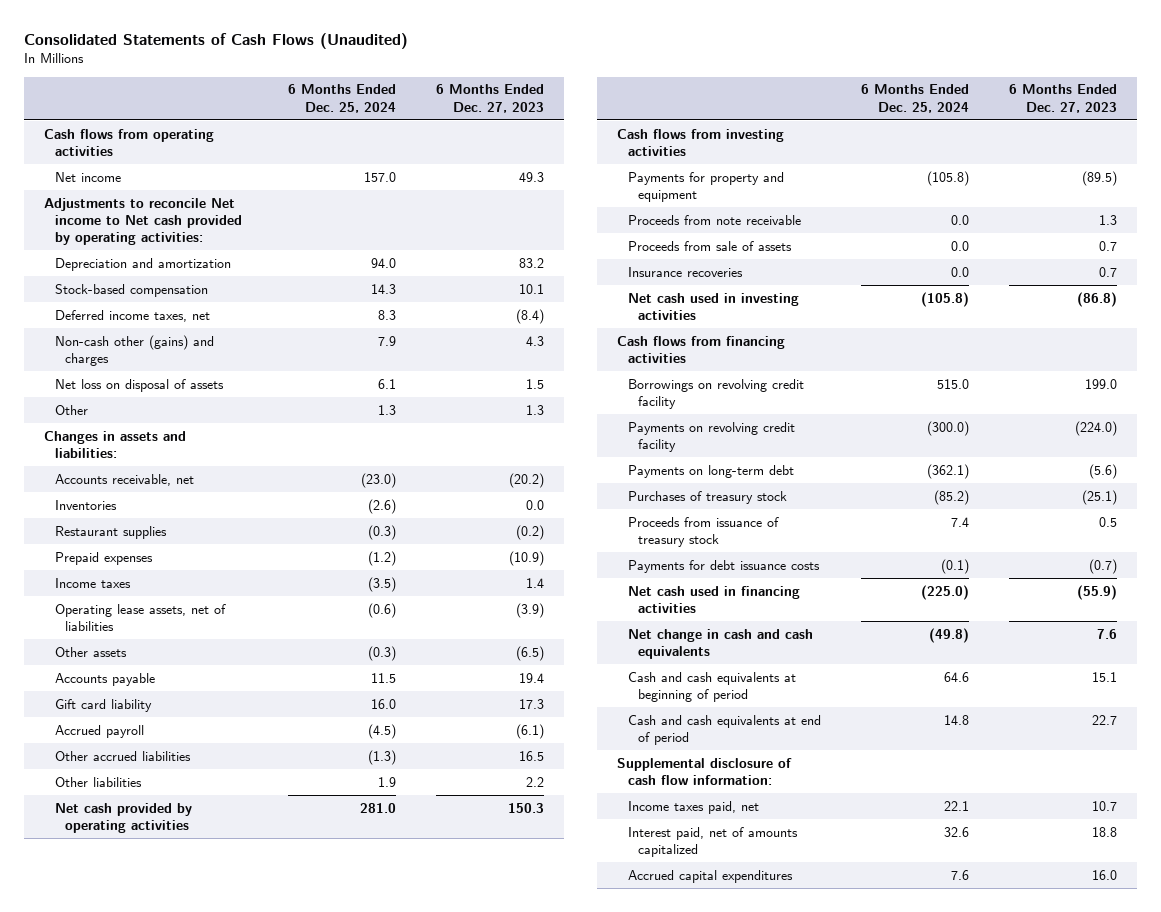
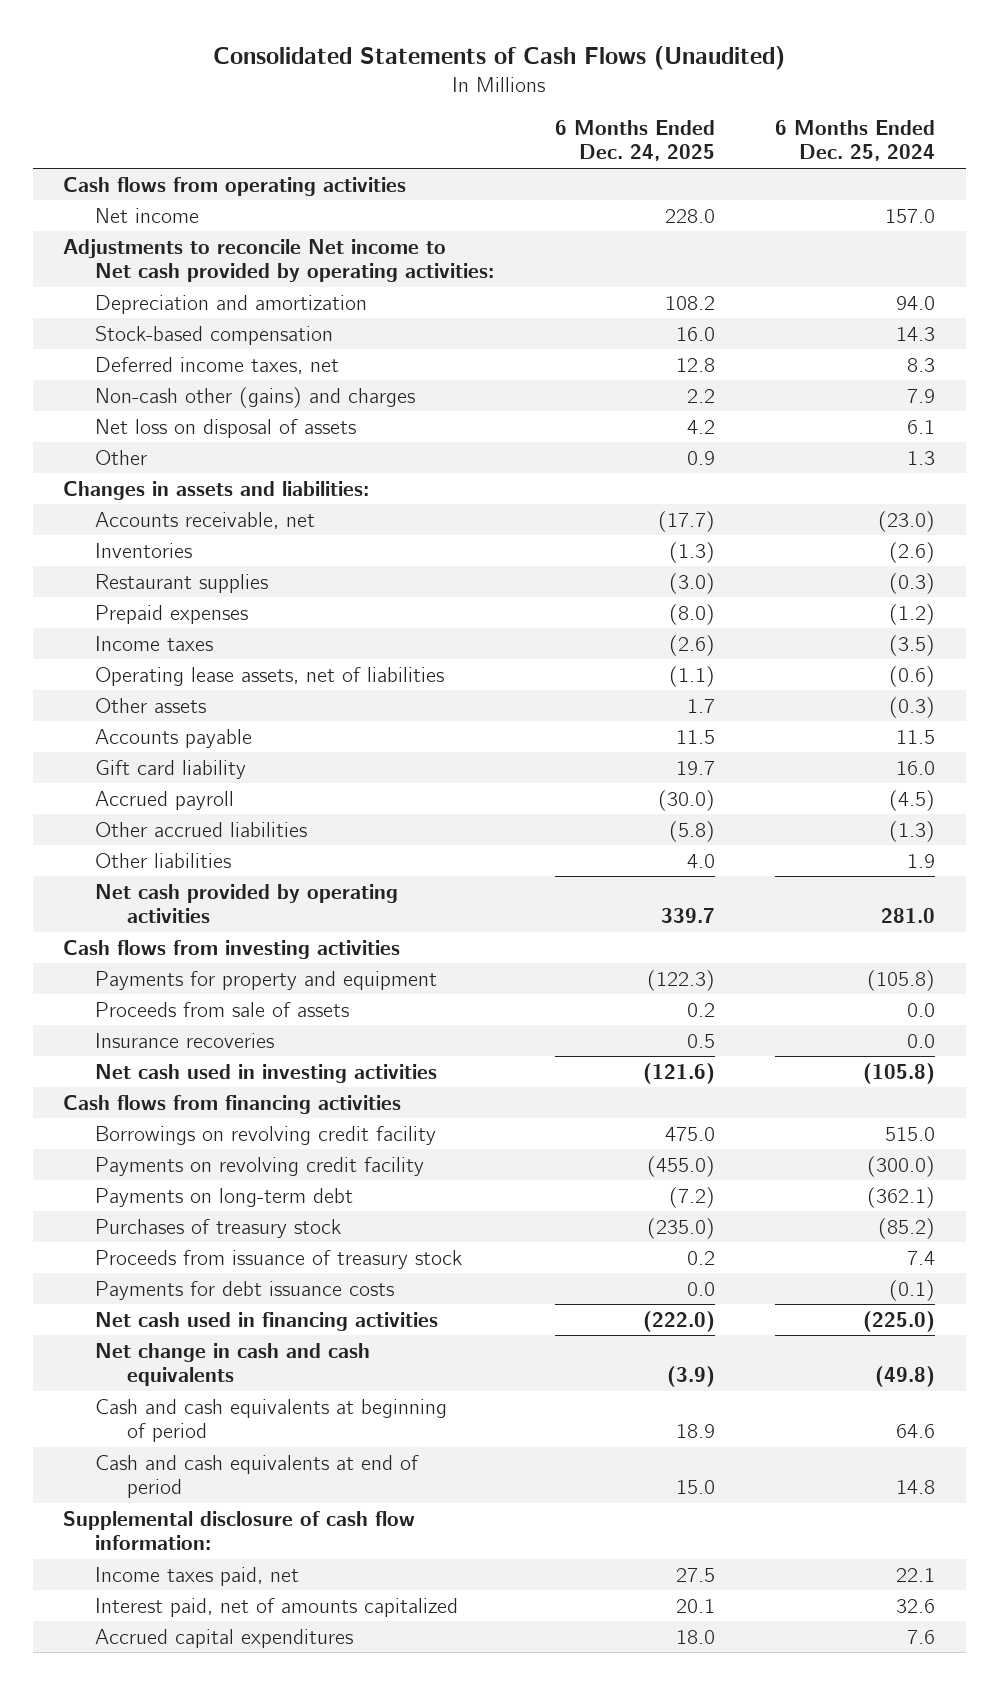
[435,84,544,113] 6 Months Ended Dec. 27, 2023 -> none
none -> [554,119,715,162] 6 Months Ended Dec. 24, 2025
[627,214,801,225] Proceeds from note receivable -> none

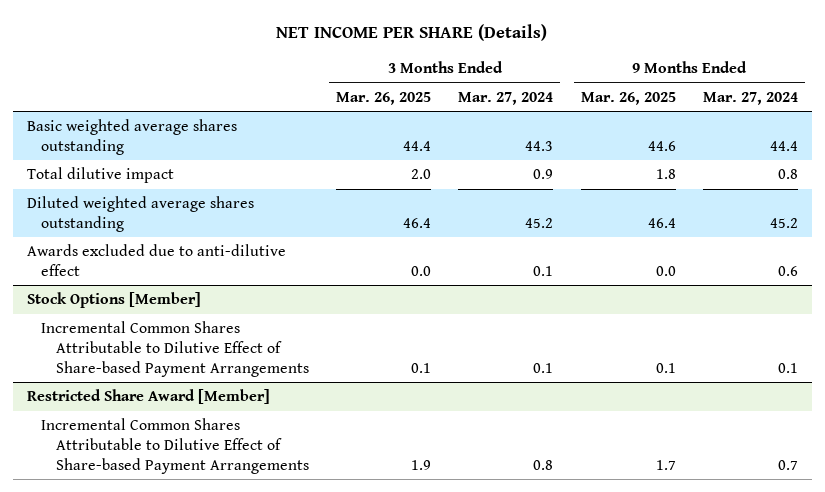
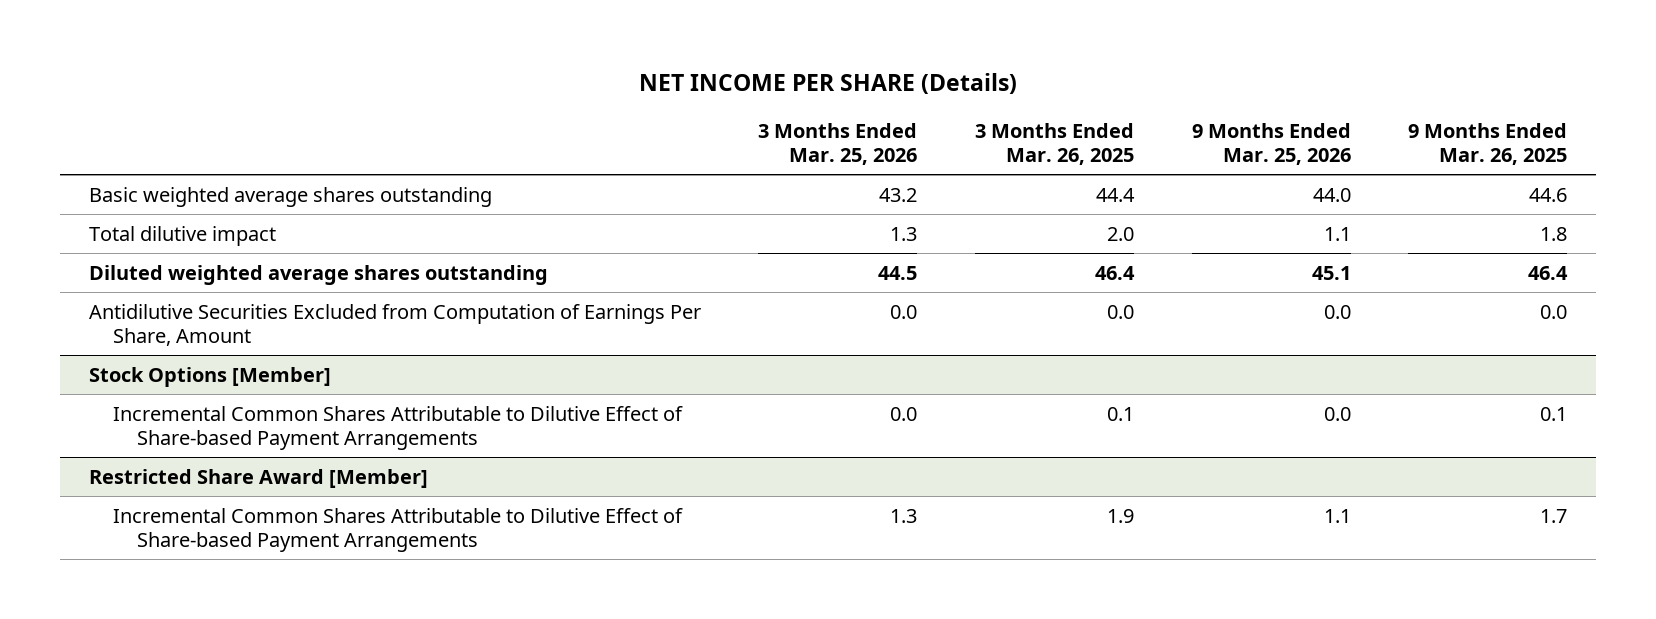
[458,91,554,105] Mar. 27, 2024 -> none
[702,91,798,105] Mar. 27, 2024 -> none
none -> [758,123,918,165] 3 Months Ended Mar. 25, 2026
none -> [1191,123,1351,165] 9 Months Ended Mar. 25, 2026
[26,244,286,276] Awards excluded due to anti-dilutive effect -> [88,303,701,346] Antidilutive Securities Excluded from Computation of Earnings Per Share, Amount

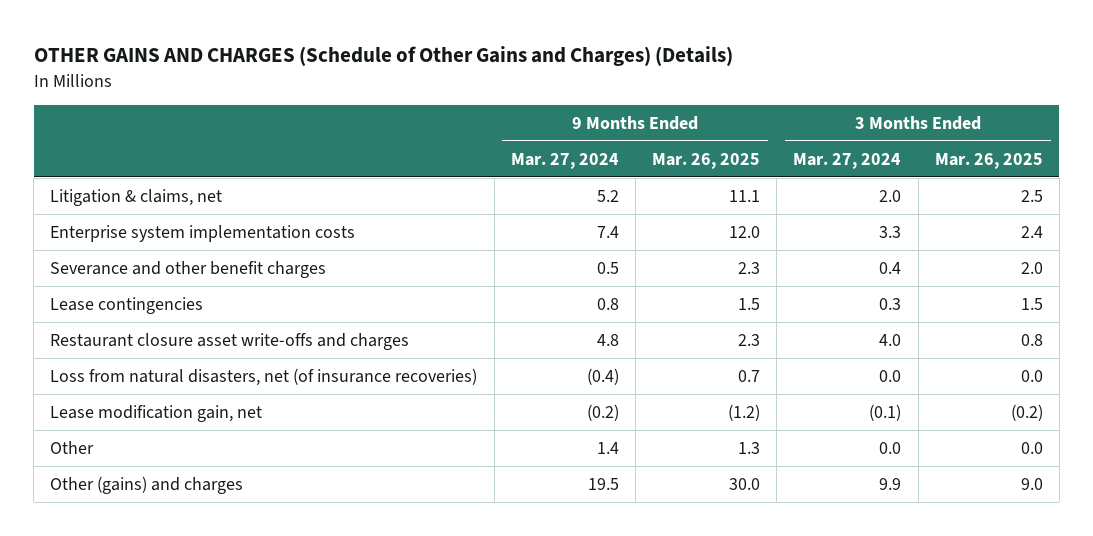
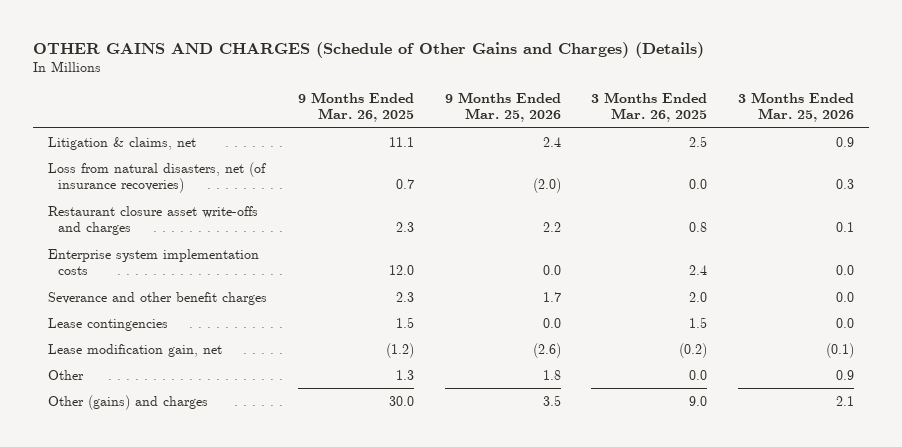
[510,152,619,169] Mar. 27, 2024 -> none
[793,152,902,169] Mar. 27, 2024 -> none
none -> [444,91,561,123] 9 Months Ended Mar. 25, 2026
none -> [737,91,854,123] 3 Months Ended Mar. 25, 2026
[50,367,478,386] Loss from natural disasters, net (of insurance recoveries) -> [48,161,267,194] Loss from natural disasters, net (of insurance recoveries)
[50,332,410,350] Restaurant closure asset write-offs and charges -> [48,205,259,236] Restaurant closure asset write-offs and charges

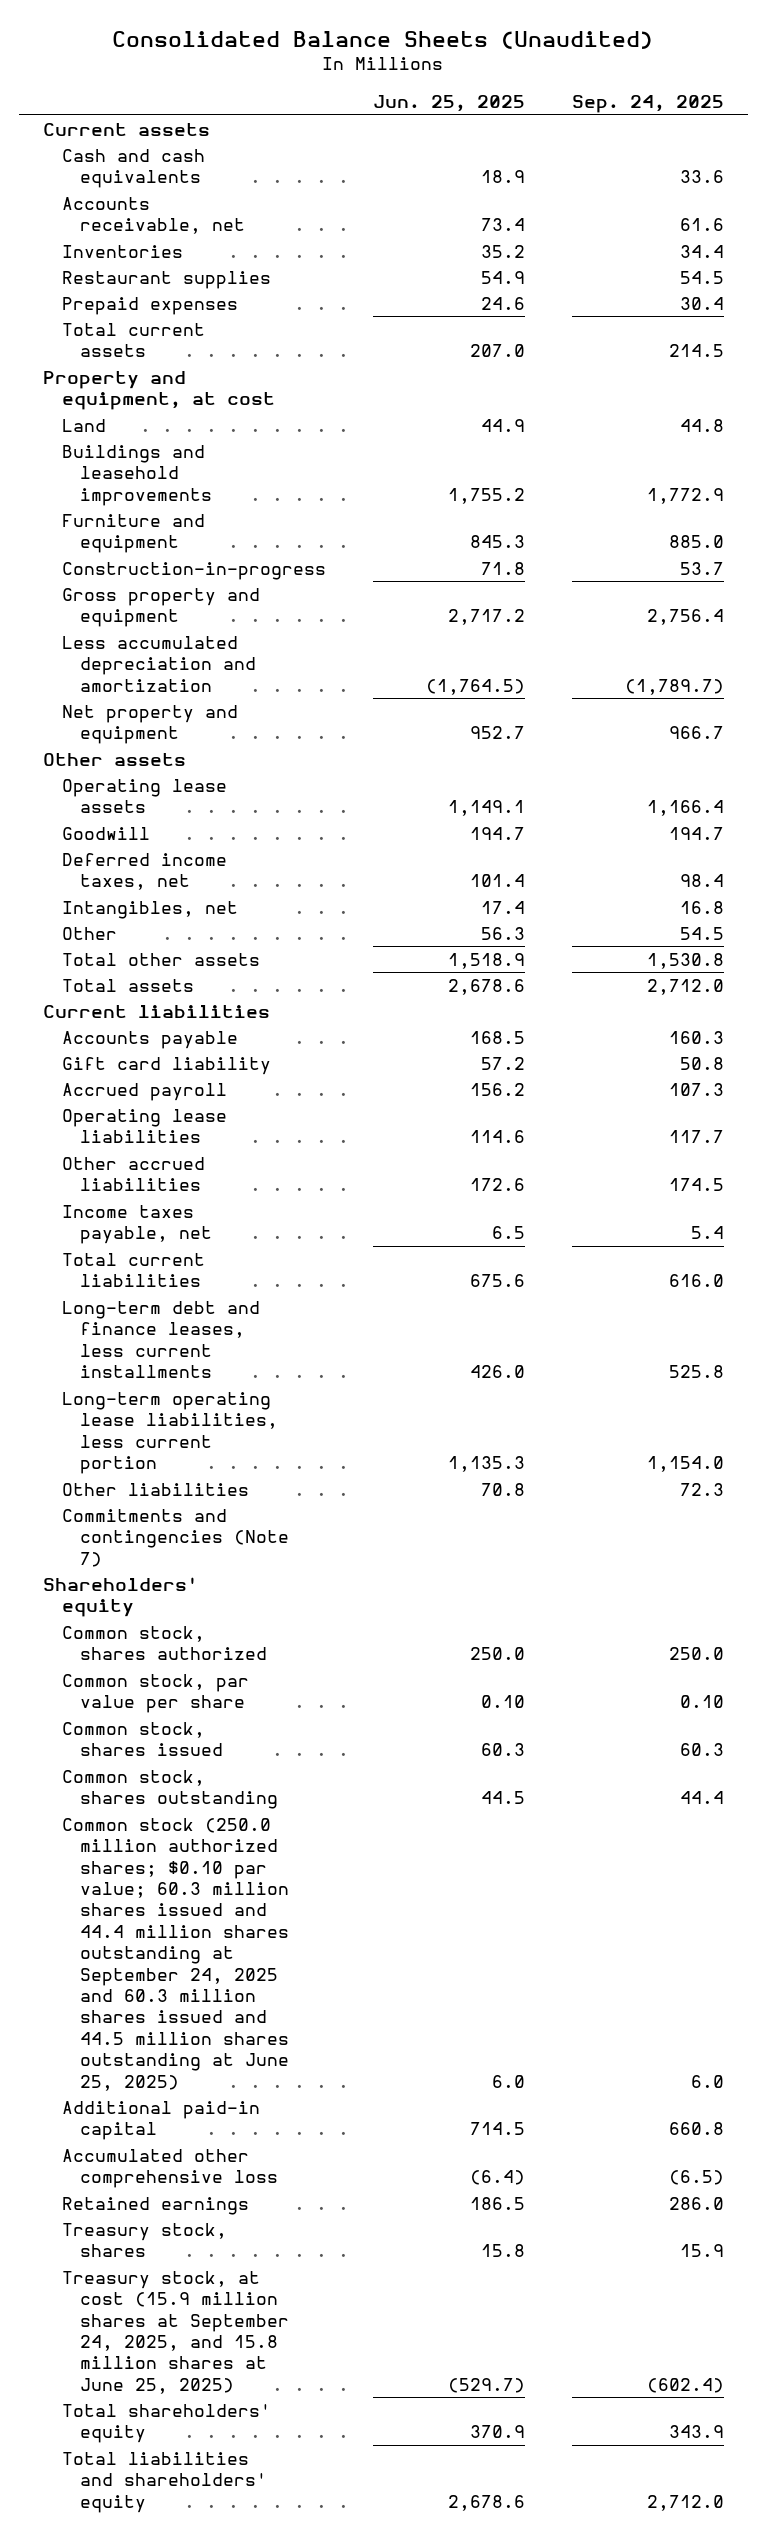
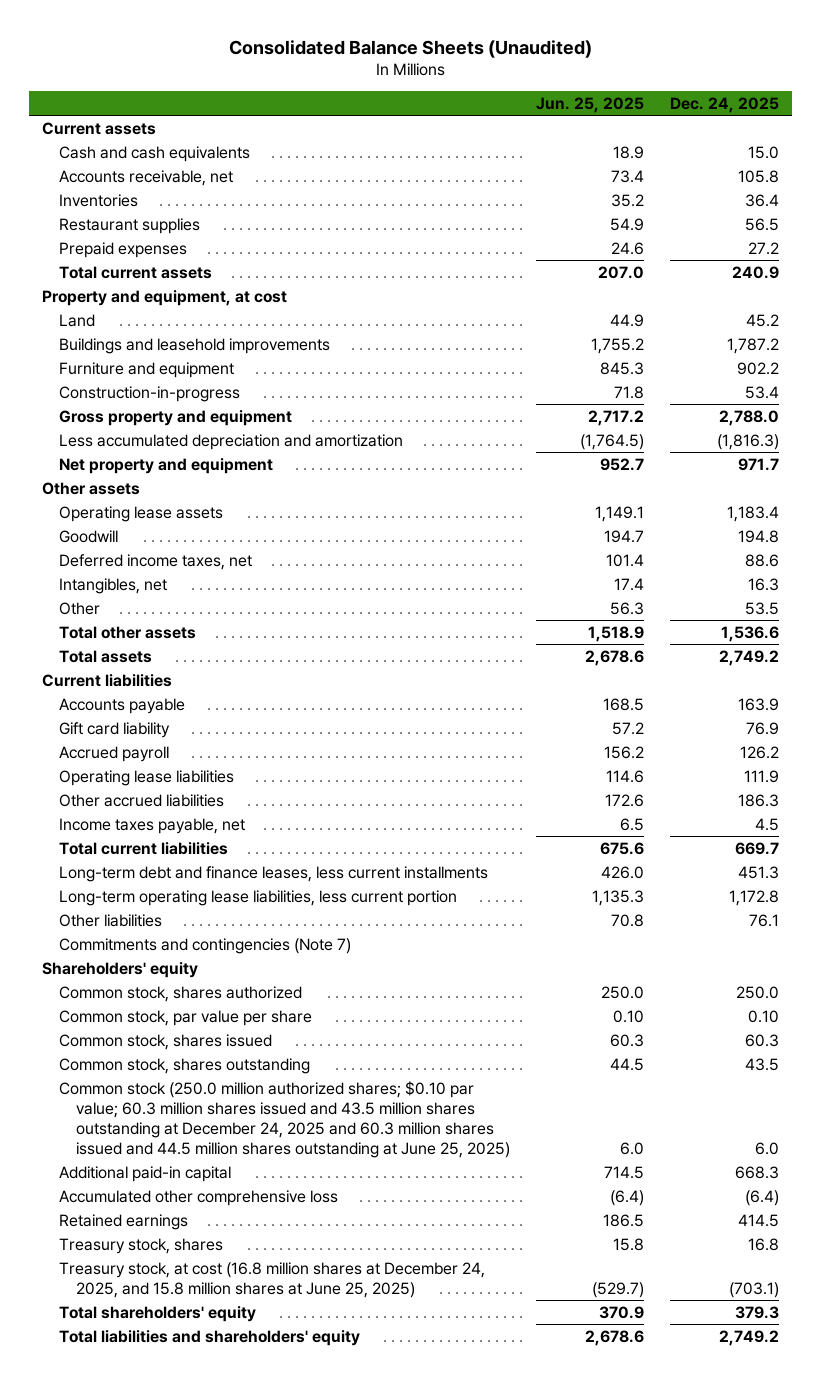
[571,95,724,114] Sep. 24, 2025 -> none
none -> [670,96,780,113] Dec. 24, 2025
[61,1817,290,2091] Common stock (250.0 million authorized shares; $0.10 par value; 60.3 million shares issued and 44.4 million shares outstanding at September 24, 2025 and 60.3 million shares issued and 44.5 million shares outstanding at June 25, 2025) -> [59,1080,510,1159] Common stock (250.0 million authorized shares; $0.10 par value; 60.3 million shares issued and 43.5 million shares outstanding at December 24, 2025 and 60.3 million shares issued and 44.5 million shares outstanding at June 25, 2025)
[61,2270,290,2394] Treasury stock, at cost (15.9 million shares at September 24, 2025, and 15.8 million shares at June 25, 2025) -> [59,1261,486,1298] Treasury stock, at cost (16.8 million shares at December 24, 2025, and 15.8 million shares at June 25, 2025)

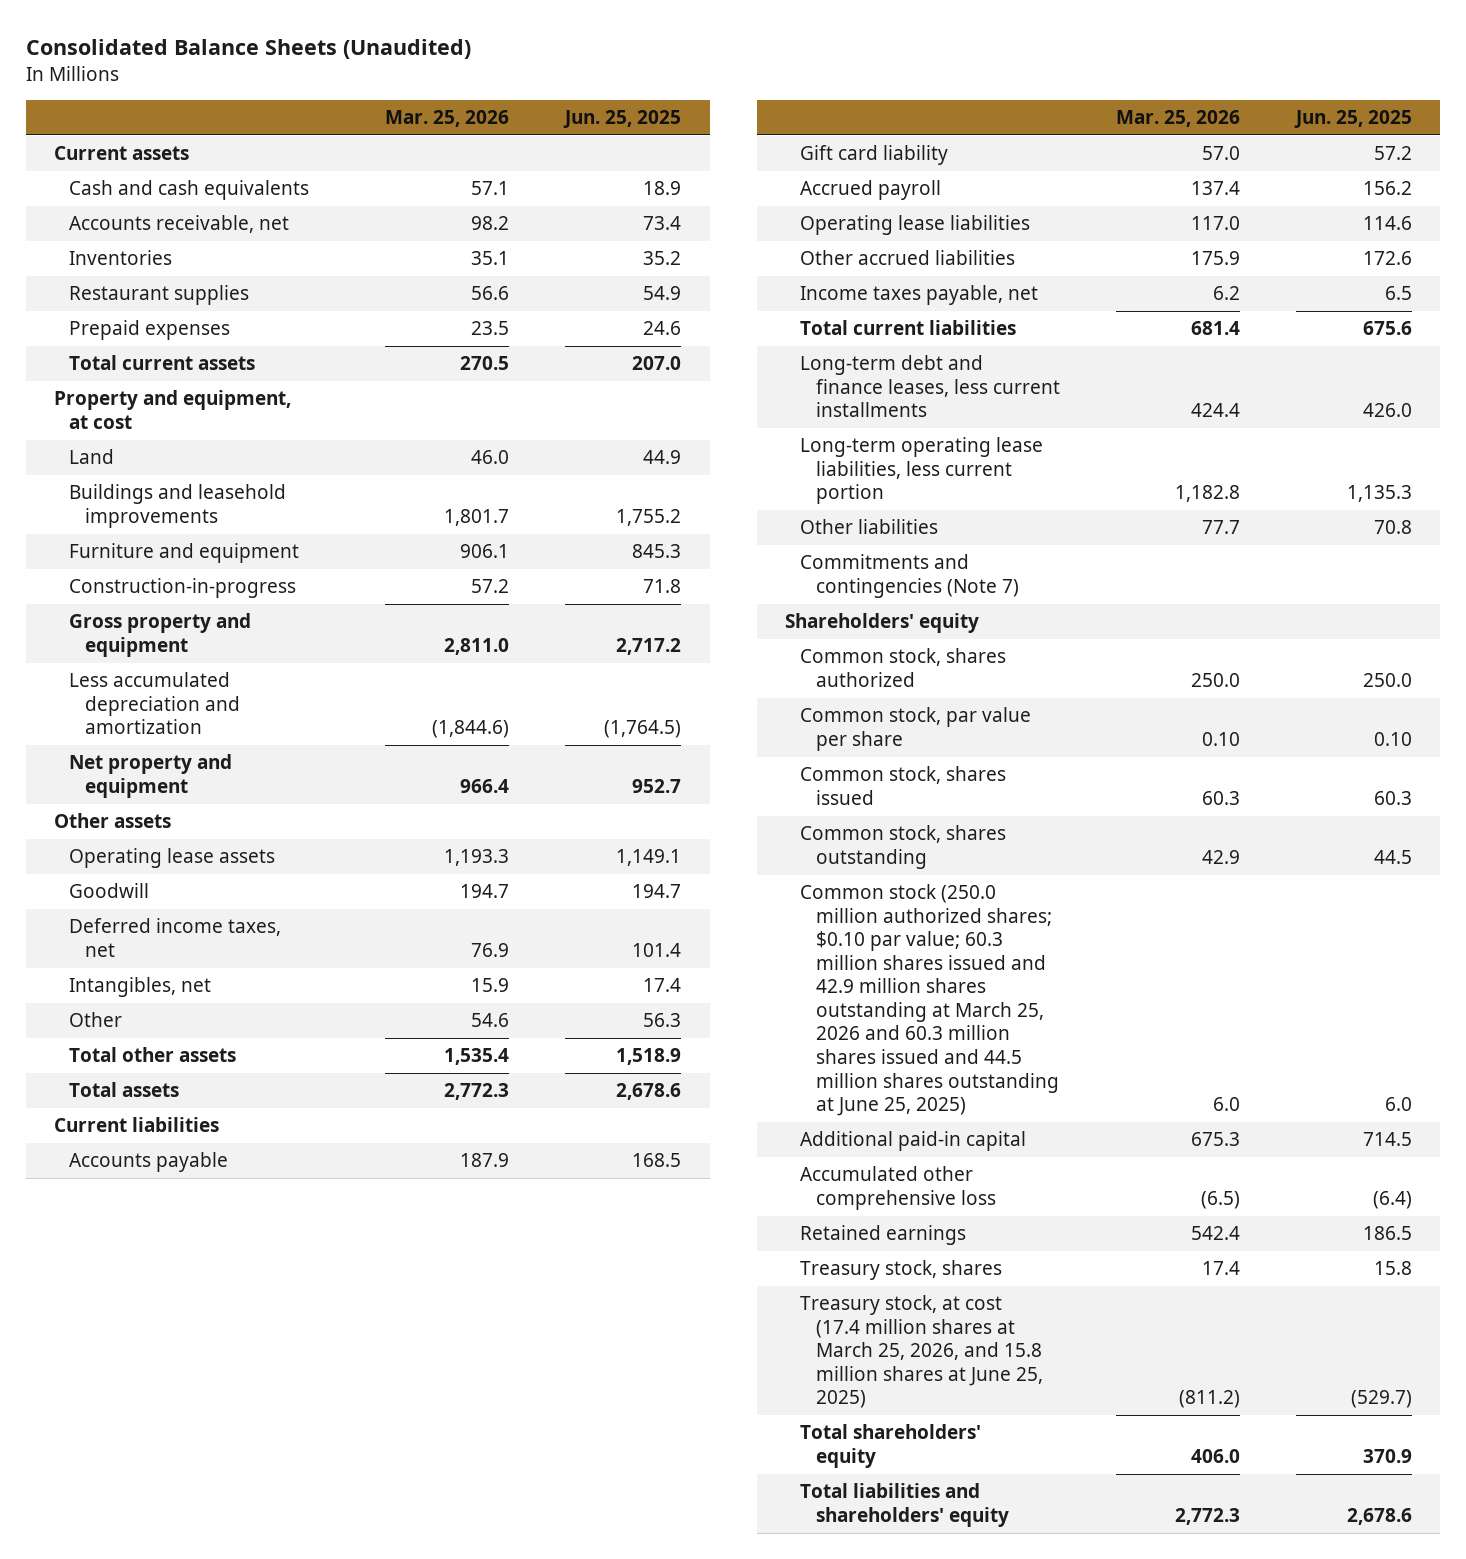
[670,96,780,113] Dec. 24, 2025 -> none
none -> [385,110,510,128] Mar. 25, 2026
[59,1080,510,1159] Common stock (250.0 million authorized shares; $0.10 par value; 60.3 million shares issued and 43.5 million shares outstanding at December 24, 2025 and 60.3 million shares issued and 44.5 million shares outstanding at June 25, 2025) -> [800,884,1059,1117] Common stock (250.0 million authorized shares; $0.10 par value; 60.3 million shares issued and 42.9 million shares outstanding at March 25, 2026 and 60.3 million shares issued and 44.5 million shares outstanding at June 25, 2025)
[59,1261,486,1298] Treasury stock, at cost (16.8 million shares at December 24, 2025, and 15.8 million shares at June 25, 2025) -> [800,1295,1043,1409] Treasury stock, at cost (17.4 million shares at March 25, 2026, and 15.8 million shares at June 25, 2025)

